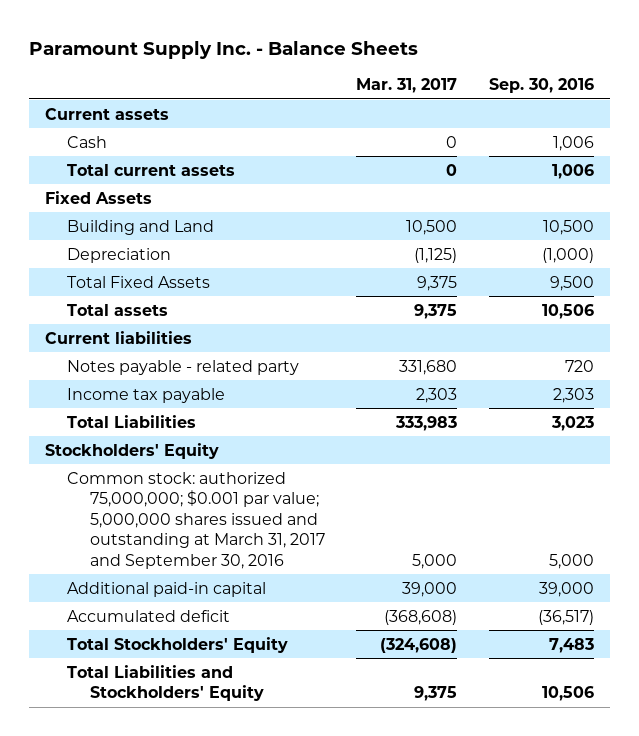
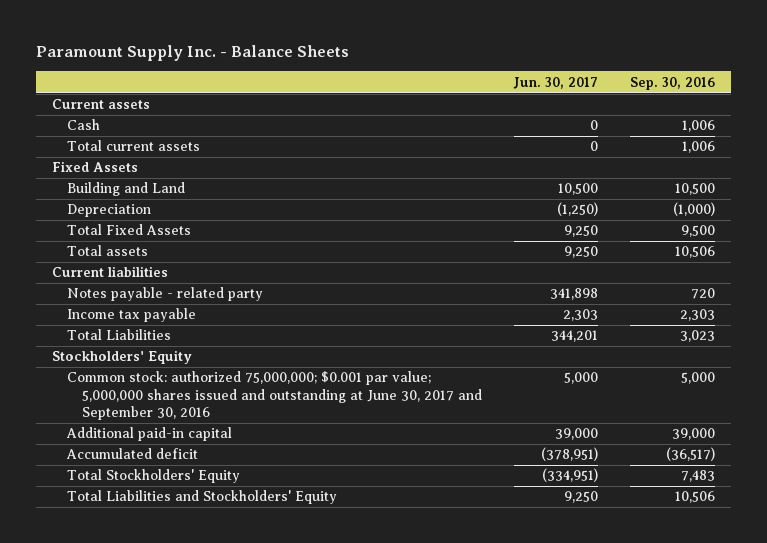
[356,78,458,94] Mar. 31, 2017 -> none
none -> [512,76,598,89] Jun. 30, 2017
[67,471,325,569] Common stock: authorized 75,000,000; $0.001 par value; 5,000,000 shares issued and outstanding at March 31, 2017 and September 30, 2016 -> [66,371,482,421] Common stock: authorized 75,000,000; $0.001 par value; 5,000,000 shares issued and outstanding at June 30, 2017 and September 30, 2016

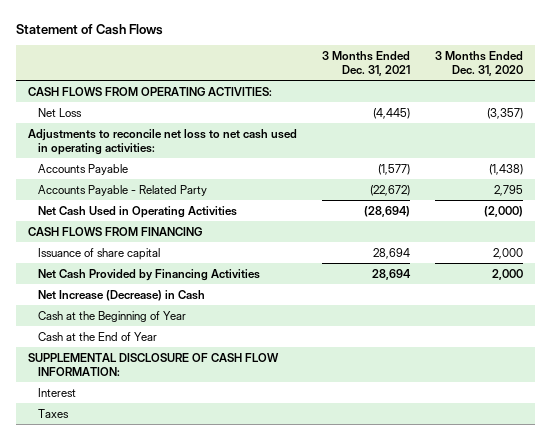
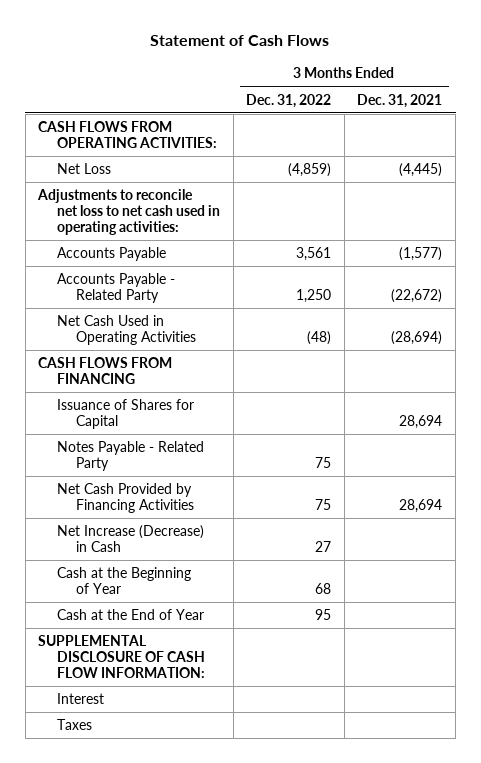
[434,50,523,76] 3 Months Ended Dec. 31, 2020 -> none
none -> [246,93,332,108] Dec. 31, 2022
[37,247,160,260] Issuance of share capital -> [57,399,195,430] Issuance of Shares for Capital
none -> [57,441,205,472] Notes Payable - Related Party

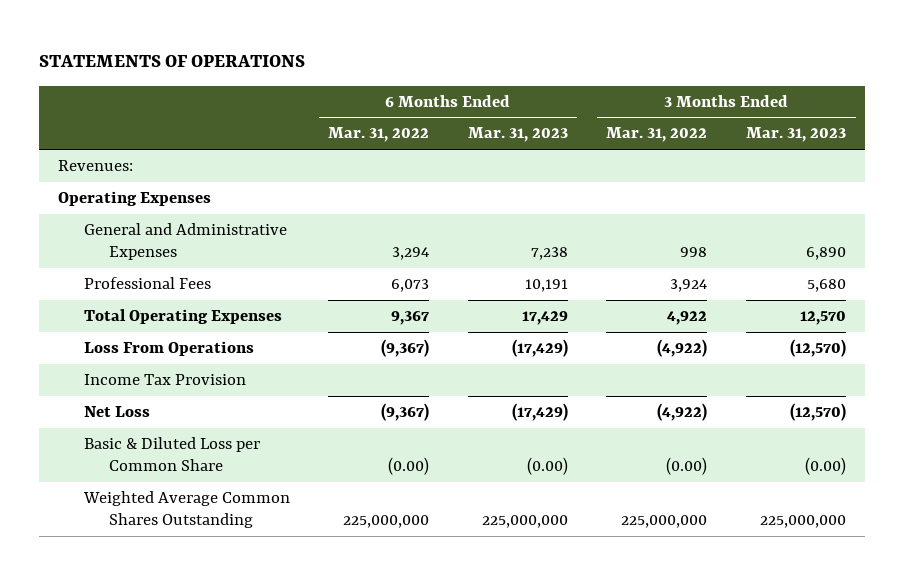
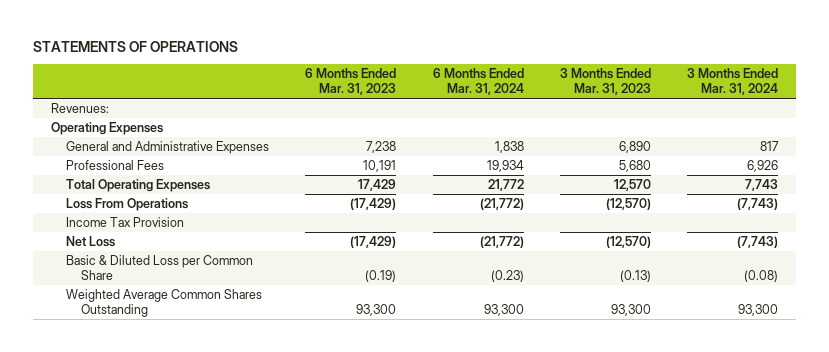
[328,127,430,143] Mar. 31, 2022 -> none
[606,127,708,143] Mar. 31, 2022 -> none
none -> [432,68,524,96] 6 Months Ended Mar. 31, 2024
none -> [687,68,779,96] 3 Months Ended Mar. 31, 2024
[526,456,568,475] (0.00) -> [365,270,397,283] (0.19)
[804,456,846,475] (0.00) -> [619,270,651,283] (0.13)
[481,514,568,528] 225,000,000 -> [356,304,397,317] 93,300
[759,514,846,528] 225,000,000 -> [610,304,651,317] 93,300

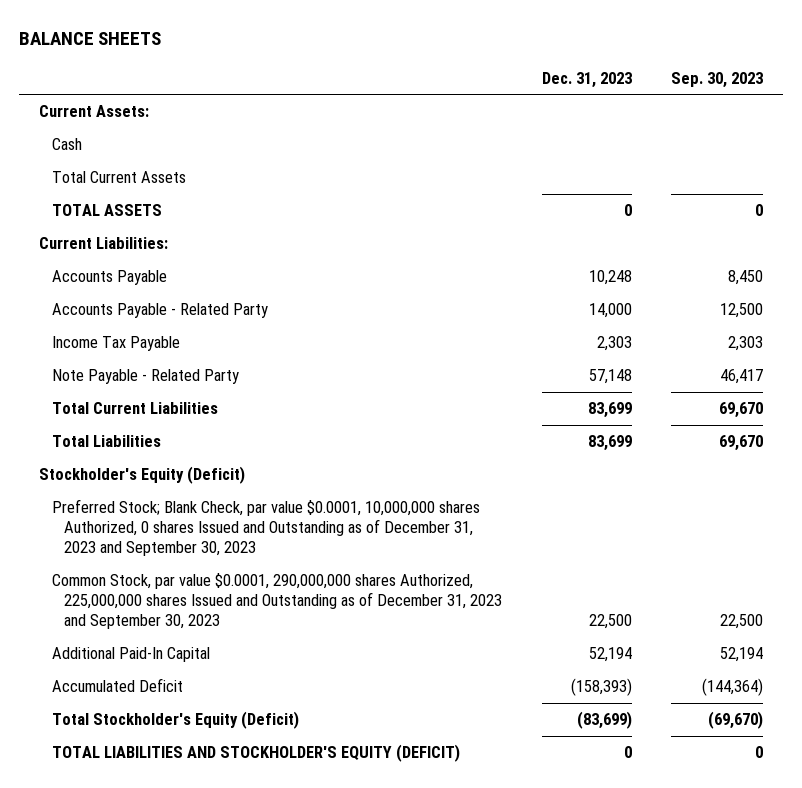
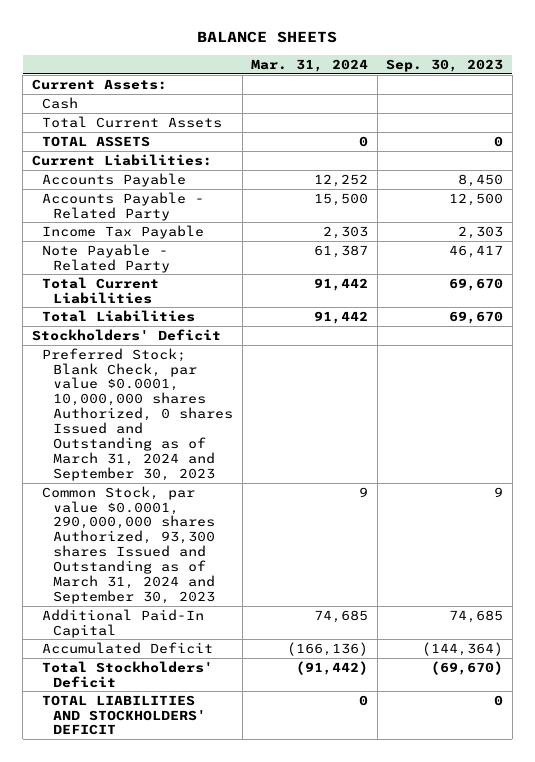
[541,71,632,88] Dec. 31, 2023 -> none
none -> [251,59,369,73] Mar. 31, 2024
[39,466,246,485] Stockholder's Equity (Deficit) -> [31,328,221,341] Stockholders' Deficit
[51,499,480,557] Preferred Stock; Blank Check, par value $0.0001, 10,000,000 shares Authorized, 0 shares Issued and Outstanding as of December 31, 2023 and September 30, 2023 -> [42,347,234,481] Preferred Stock; Blank Check, par value $0.0001, 10,000,000 shares Authorized, 0 shares Issued and Outstanding as of March 31, 2024 and September 30, 2023
[51,573,503,630] Common Stock, par value $0.0001, 290,000,000 shares Authorized, 225,000,000 shares Issued and Outstanding as of December 31, 2023 and September 30, 2023 -> [42,485,216,604] Common Stock, par value $0.0001, 290,000,000 shares Authorized, 93,300 shares Issued and Outstanding as of March 31, 2024 and September 30, 2023
[720,614,764,630] 22,500 -> [494,486,504,497] 9
[720,647,764,663] 52,194 -> [449,609,504,623] 74,685
[51,711,299,730] Total Stockholder's Equity (Deficit) -> [42,660,214,688] Total Stockholders' Deficit
[51,744,460,763] TOTAL LIABILITIES AND STOCKHOLDER'S EQUITY (DEFICIT) -> [42,694,207,736] TOTAL LIABILITIES AND STOCKHOLDERS' DEFICIT

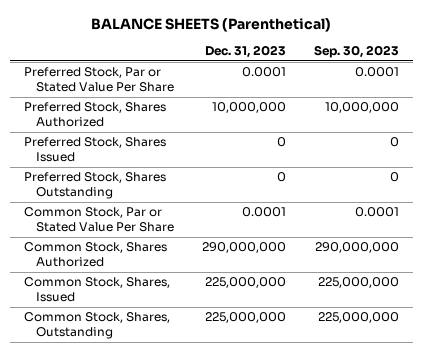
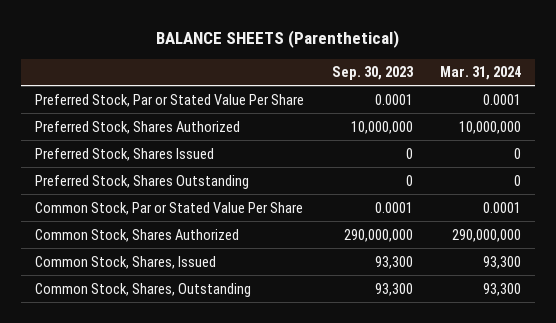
[204,45,286,59] Dec. 31, 2023 -> none
none -> [440,66,522,81] Mar. 31, 2024
[317,277,399,289] 225,000,000 -> [374,255,413,269] 93,300
[317,312,399,324] 225,000,000 -> [374,282,413,296] 93,300

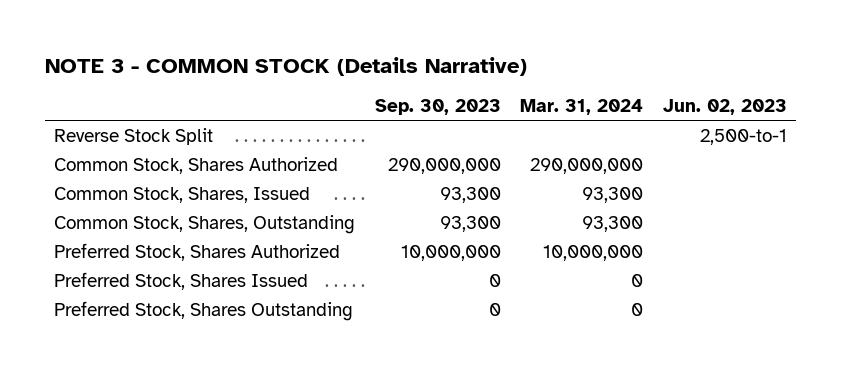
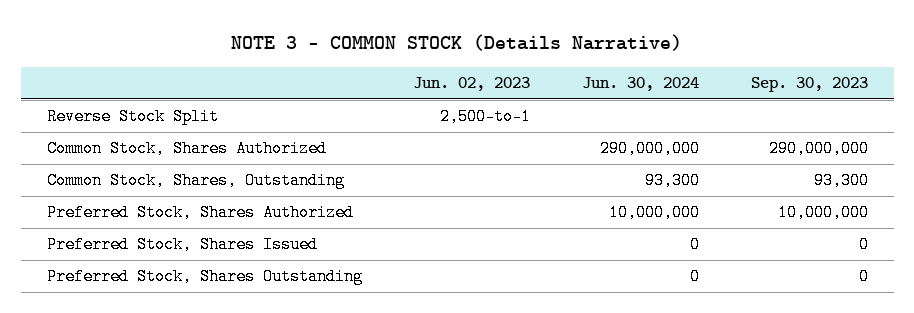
[520,99,644,116] Mar. 31, 2024 -> none
none -> [582,77,700,92] Jun. 30, 2024
[54,186,311,203] Common Stock, Shares, Issued -> none

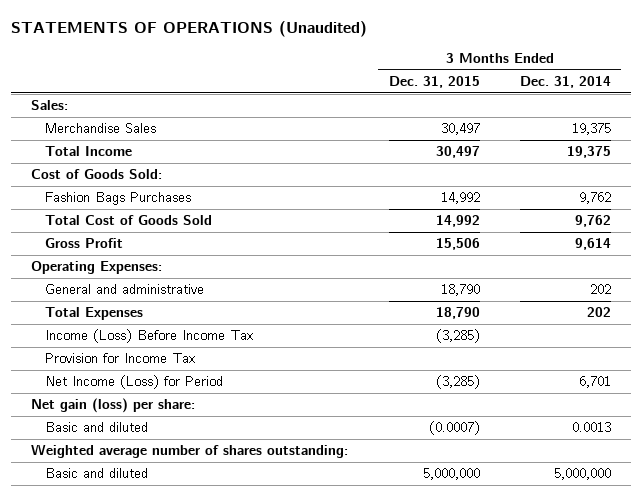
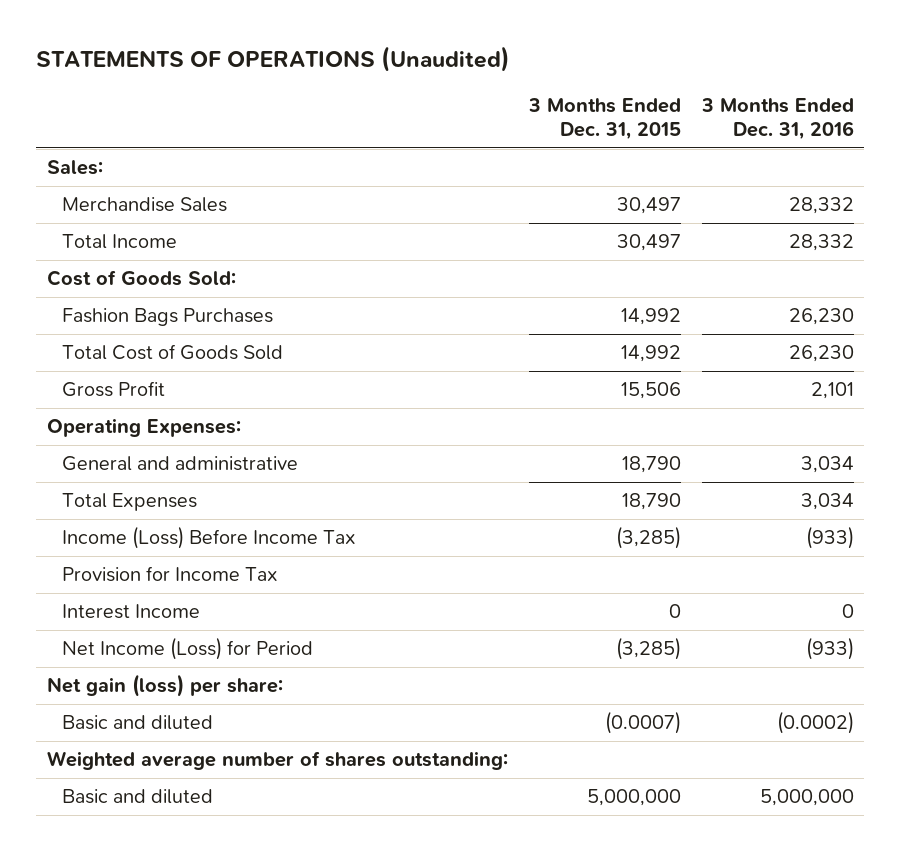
[519,75,611,88] Dec. 31, 2014 -> none
none -> [700,97,854,141] 3 Months Ended Dec. 31, 2016
none -> [61,604,200,620] Interest Income

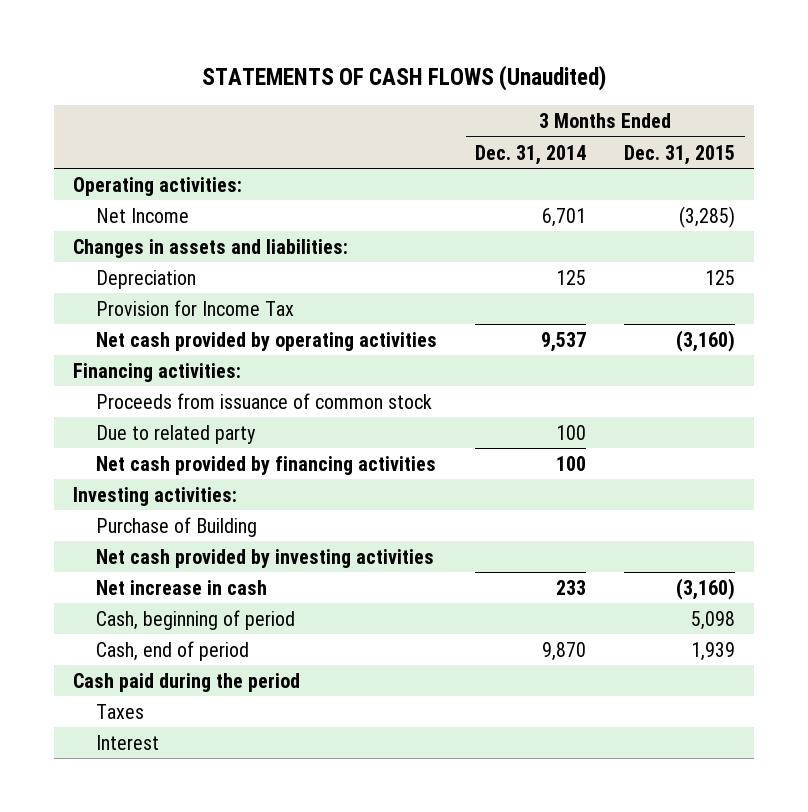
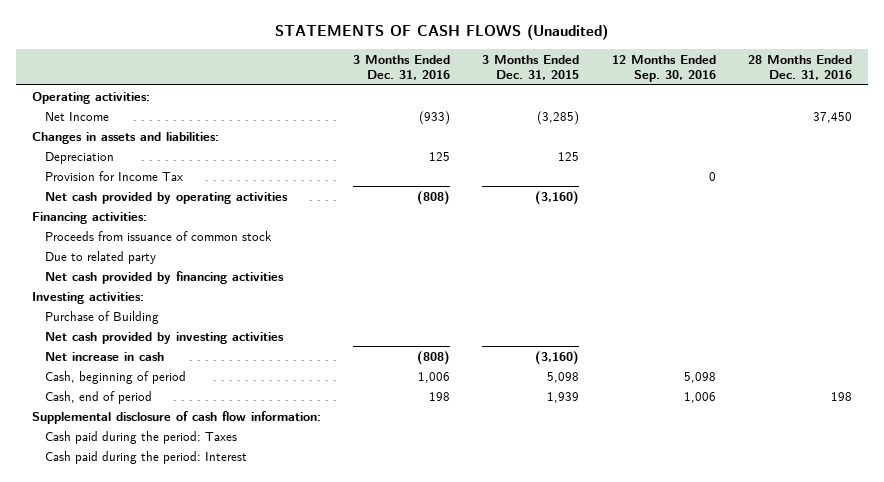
[475,144,587,165] Dec. 31, 2014 -> none
none -> [353,54,451,81] 3 Months Ended Dec. 31, 2016
none -> [611,54,716,83] 12 Months Ended Sep. 30, 2016
none -> [747,54,852,81] 28 Months Ended Dec. 31, 2016
[73,672,301,692] Cash paid during the period -> none
none -> [32,410,322,424] Supplemental disclosure of cash flow information:
[96,703,145,719] Taxes -> [44,430,237,444] Cash paid during the period: Taxes
[96,734,160,750] Interest -> [44,450,247,464] Cash paid during the period: Interest

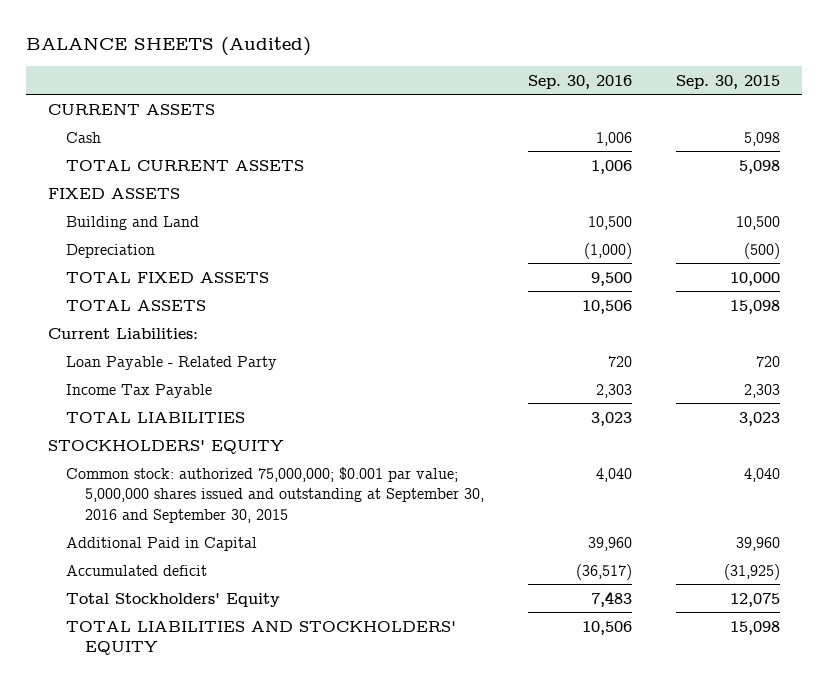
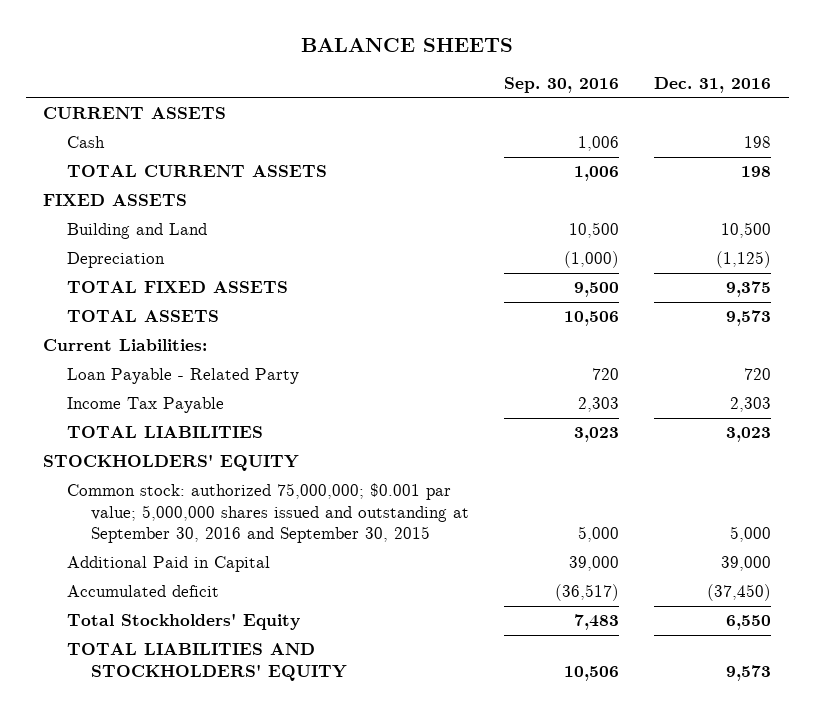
[25,37,311,57] BALANCE SHEETS (Audited) -> [301,38,514,53] BALANCE SHEETS
[676,74,781,89] Sep. 30, 2015 -> none
none -> [654,77,772,94] Dec. 31, 2016
[595,467,632,482] 4,040 -> [578,526,620,543] 5,000
[587,536,632,551] 39,960 -> [569,556,620,572] 39,000

